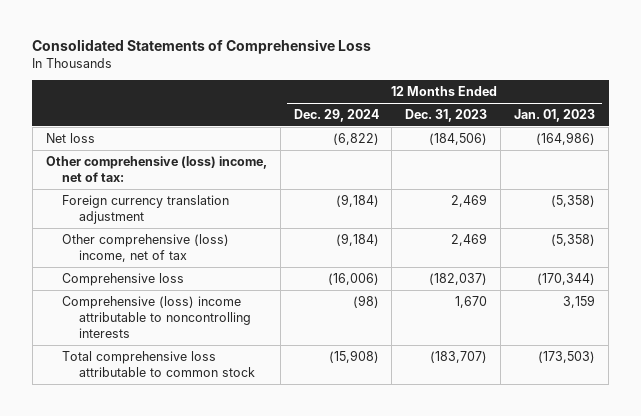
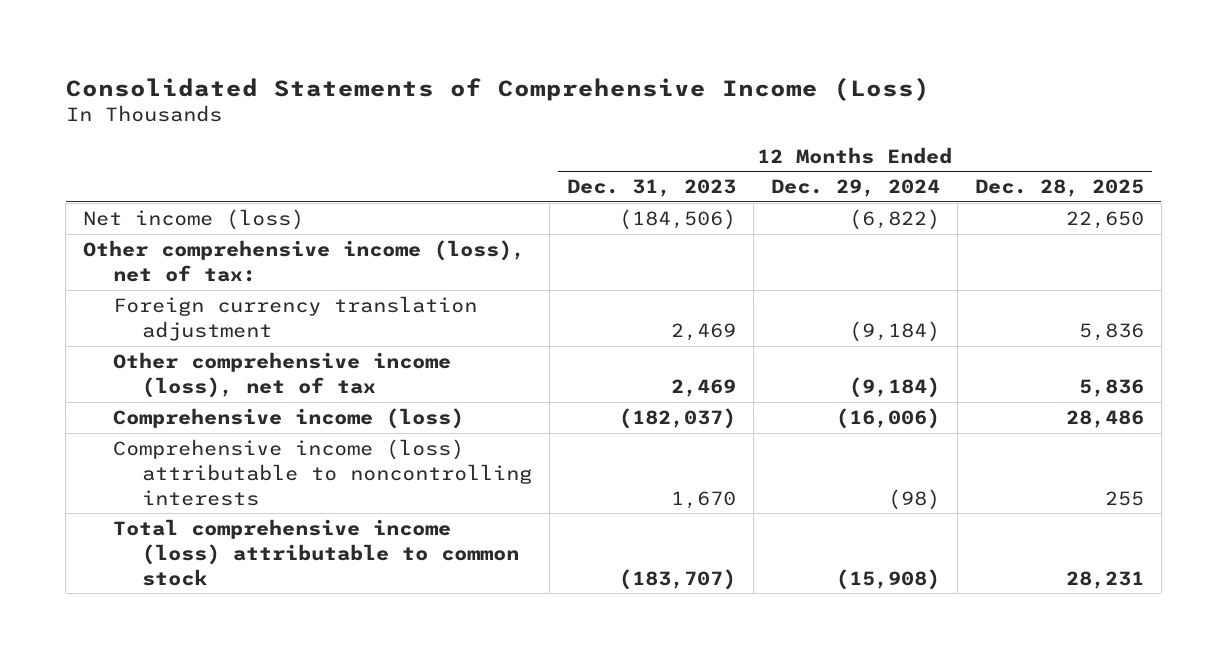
[32,39,372,55] Consolidated Statements of Comprehensive Loss -> [65,76,930,101] Consolidated Statements of Comprehensive Income (Loss)
[514,108,596,122] Jan. 01, 2023 -> none
none -> [974,179,1144,198] Dec. 28, 2025
[45,132,95,143] Net loss -> [83,209,305,231] Net income (loss)
[45,155,267,182] Other comprehensive (loss) income, net of tax: -> [83,240,526,282] Other comprehensive income (loss), net of tax:
[62,233,230,262] Other comprehensive (loss) income, net of tax -> [112,352,451,398] Other comprehensive income (loss), net of tax
[62,272,185,286] Comprehensive loss -> [112,408,464,430] Comprehensive income (loss)
[62,295,252,338] Comprehensive (loss) income attributable to noncontrolling interests -> [112,439,532,506] Comprehensive income (loss) attributable to noncontrolling interests
[62,350,256,377] Total comprehensive loss attributable to common stock -> [112,519,519,586] Total comprehensive income (loss) attributable to common stock

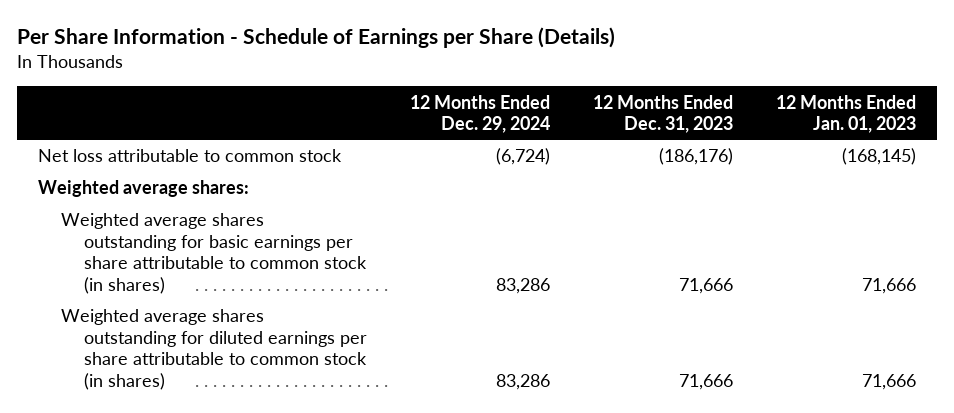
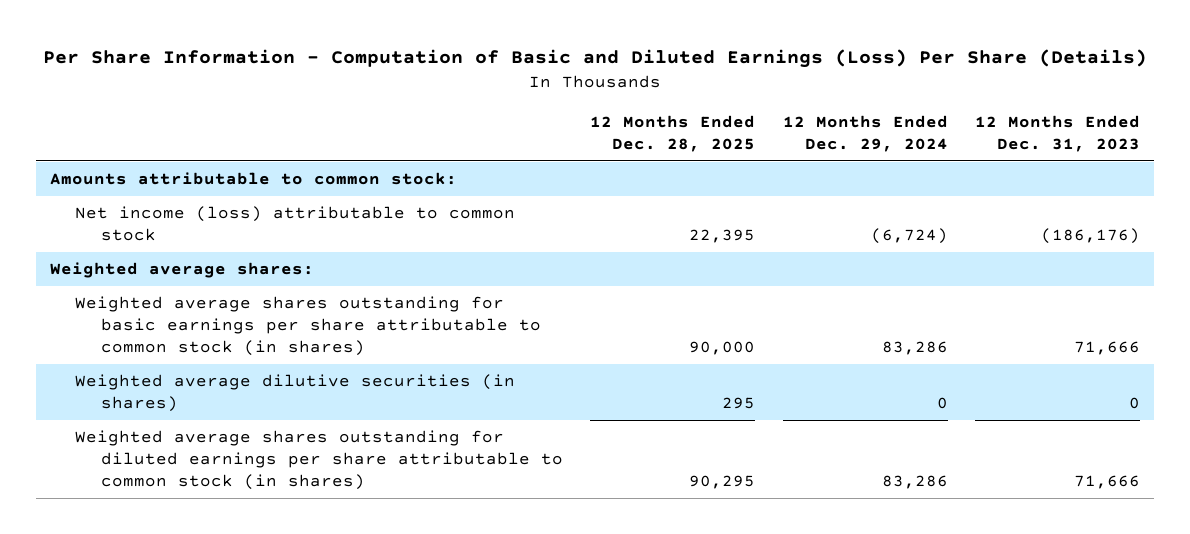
[16,27,615,49] Per Share Information - Schedule of Earnings per Share (Details) -> [43,49,1148,69] Per Share Information - Computation of Basic and Diluted Earnings (Loss) Per Share (Details)
[775,94,916,133] 12 Months Ended Jan. 01, 2023 -> none
none -> [590,114,756,152] 12 Months Ended Dec. 28, 2025
none -> [49,172,457,186] Amounts attributable to common stock:
[38,149,343,163] Net loss attributable to common stock -> [75,206,516,242] Net income (loss) attributable to common stock
none -> [75,374,516,413] Weighted average dilutive securities (in shares)

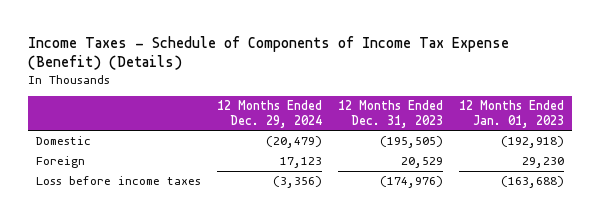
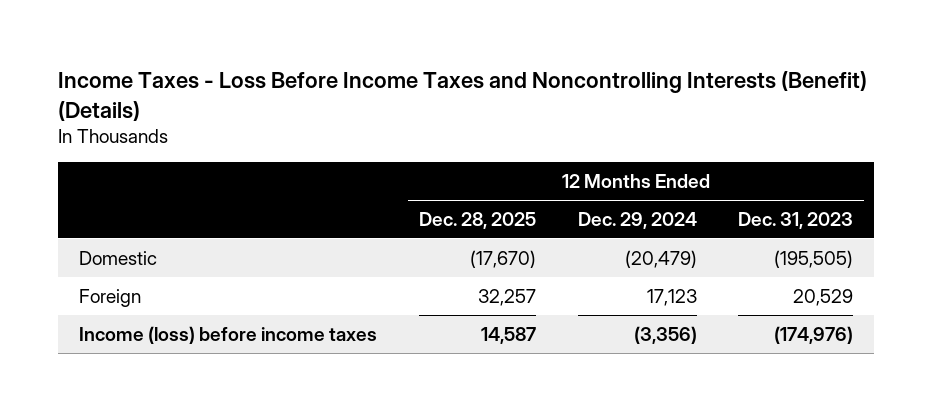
[28,35,510,70] Income Taxes - Schedule of Components of Income Tax Expense (Benefit) (Details) -> [58,70,868,121] Income Taxes - Loss Before Income Taxes and Noncontrolling Interests (Benefit) (Details)
[458,100,564,128] 12 Months Ended Jan. 01, 2023 -> none
none -> [418,211,536,229] Dec. 28, 2025
[36,176,202,186] Loss before income taxes -> [79,325,378,344] Income (loss) before income taxes

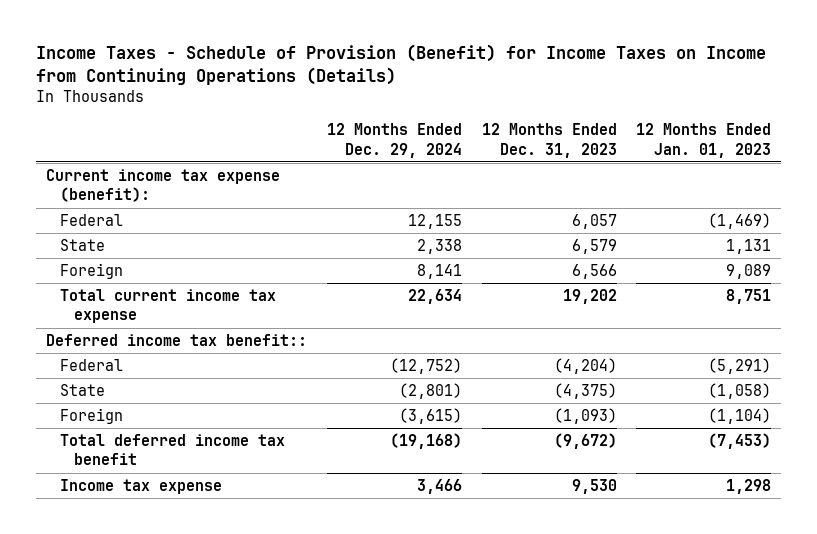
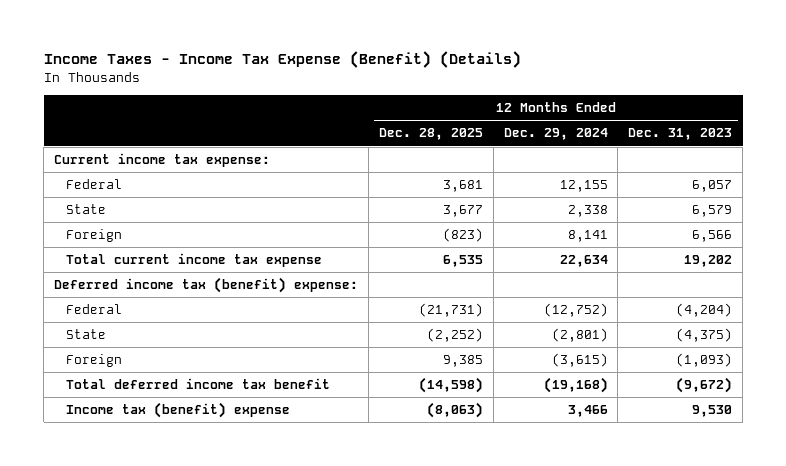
[36,44,767,86] Income Taxes - Schedule of Provision (Benefit) for Income Taxes on Income from Continuing Operations (Details) -> [43,51,521,69] Income Taxes - Income Tax Expense (Benefit) (Details)
[636,123,772,158] 12 Months Ended Jan. 01, 2023 -> none
none -> [378,128,483,141] Dec. 28, 2025
[45,169,280,203] Current income tax expense (benefit): -> [54,153,271,168] Current income tax expense:
[45,334,307,347] Deferred income tax benefit:: -> [54,277,359,294] Deferred income tax (benefit) expense:
[59,479,222,495] Income tax expense -> [66,402,291,419] Income tax (benefit) expense

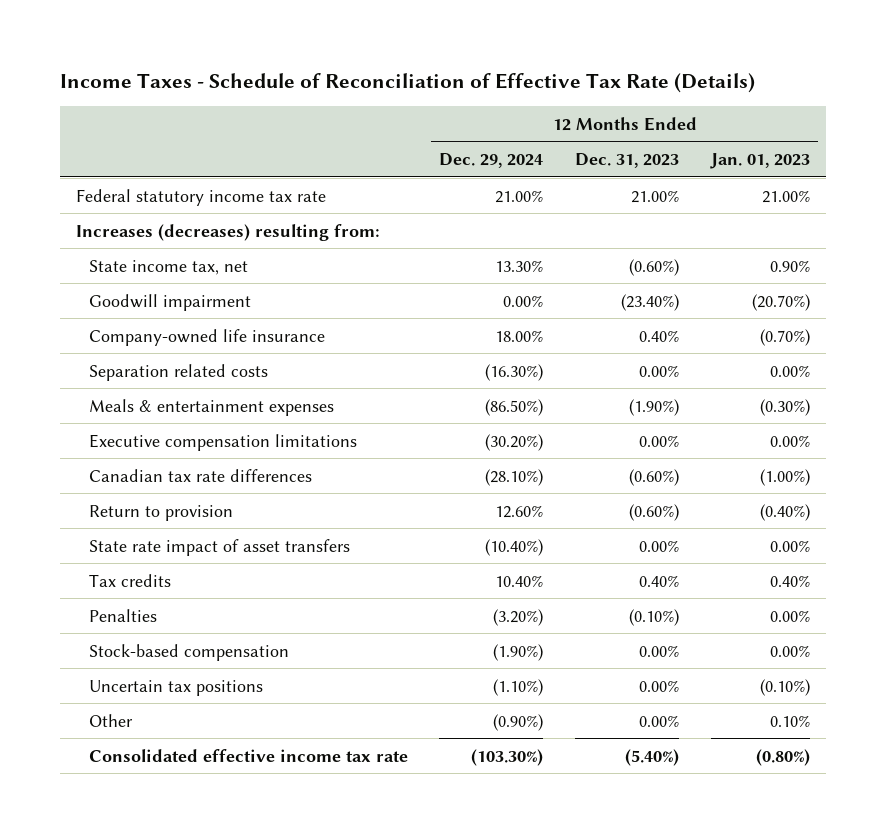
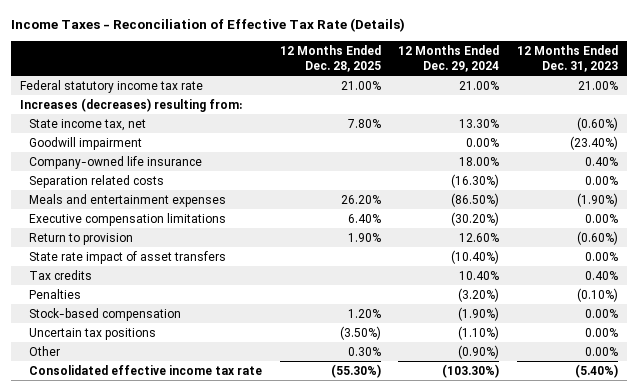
[59,72,755,93] Income Taxes - Schedule of Reconciliation of Effective Tax Rate (Details) -> [10,18,405,33] Income Taxes - Reconciliation of Effective Tax Rate (Details)
[709,153,810,170] Jan. 01, 2023 -> none
none -> [279,44,381,72] 12 Months Ended Dec. 28, 2025
[88,398,334,416] Meals & entertainment expenses -> [29,193,227,207] Meals and entertainment expenses
[88,468,312,482] Canadian tax rate differences -> none

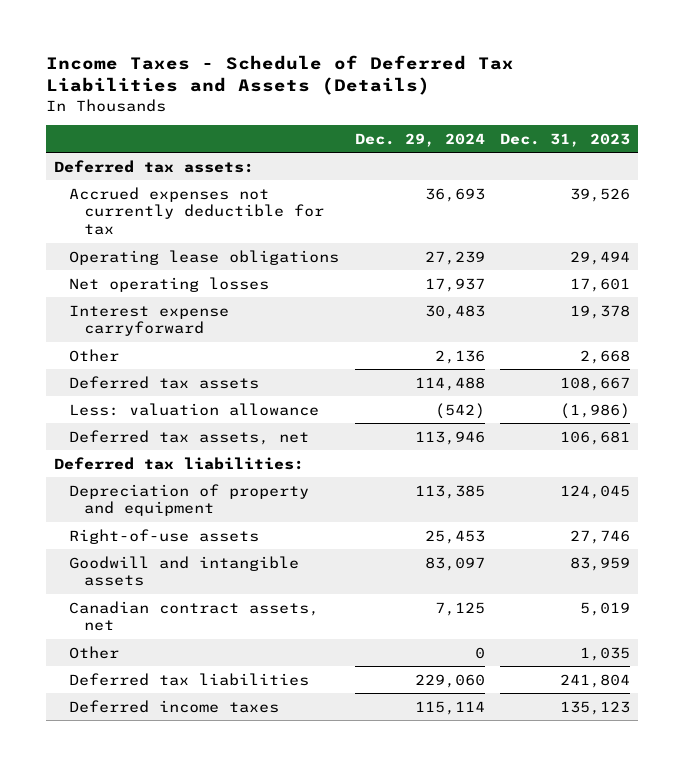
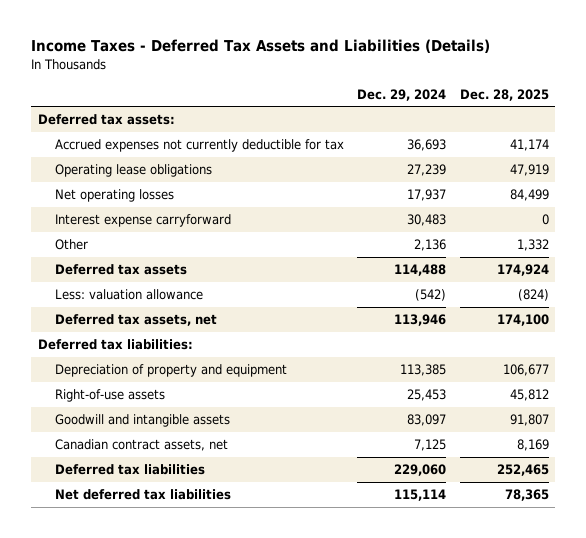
[46,54,515,96] Income Taxes - Schedule of Deferred Tax Liabilities and Assets (Details) -> [31,39,491,54] Income Taxes - Deferred Tax Assets and Liabilities (Details)
[500,132,631,147] Dec. 31, 2023 -> none
none -> [459,88,549,101] Dec. 28, 2025
[69,645,120,659] Other -> none
[69,699,280,713] Deferred income taxes -> [54,489,231,501] Net deferred tax liabilities

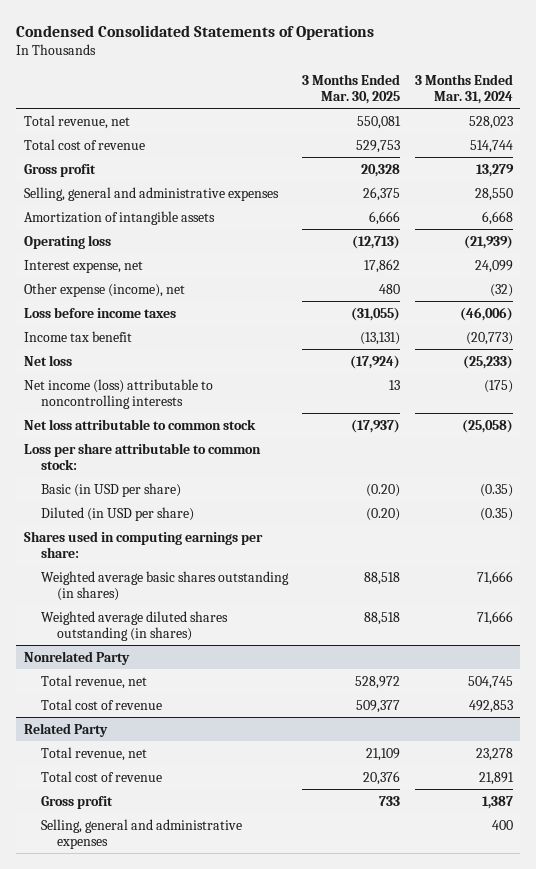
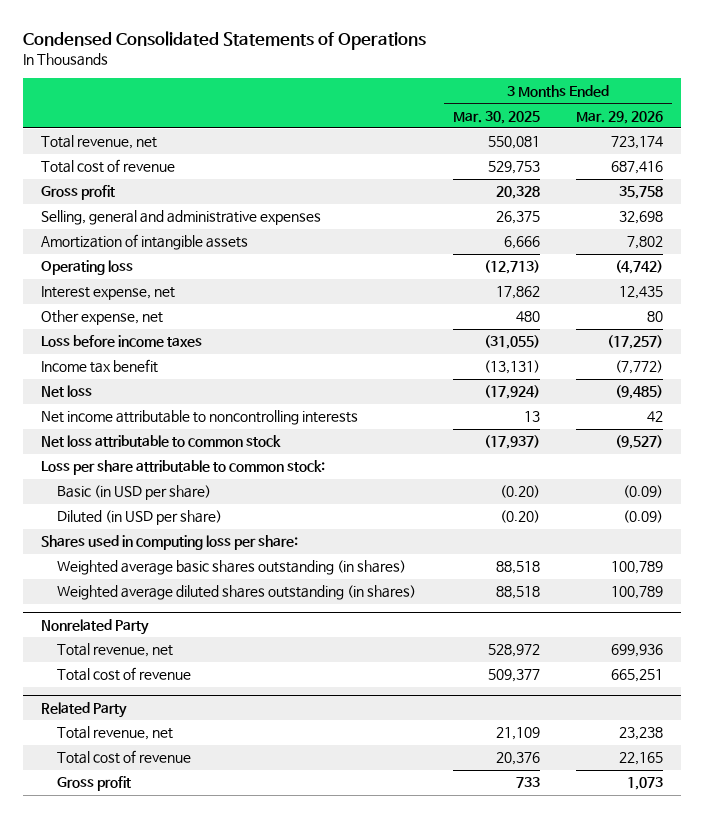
[414,73,513,104] 3 Months Ended Mar. 31, 2024 -> none
none -> [576,110,664,124] Mar. 29, 2026
[23,282,185,297] Other expense (income), net -> [41,310,164,326] Other expense, net
[23,378,213,409] Net income (loss) attributable to noncontrolling interests -> [41,410,359,426] Net income attributable to noncontrolling interests
[23,530,263,558] Shares used in computing earnings per share: -> [41,535,299,551] Shares used in computing loss per share:
[40,818,242,849] Selling, general and administrative expenses -> none

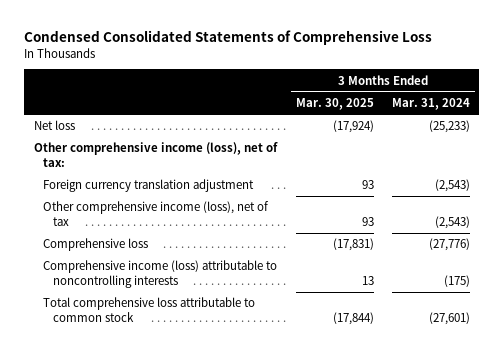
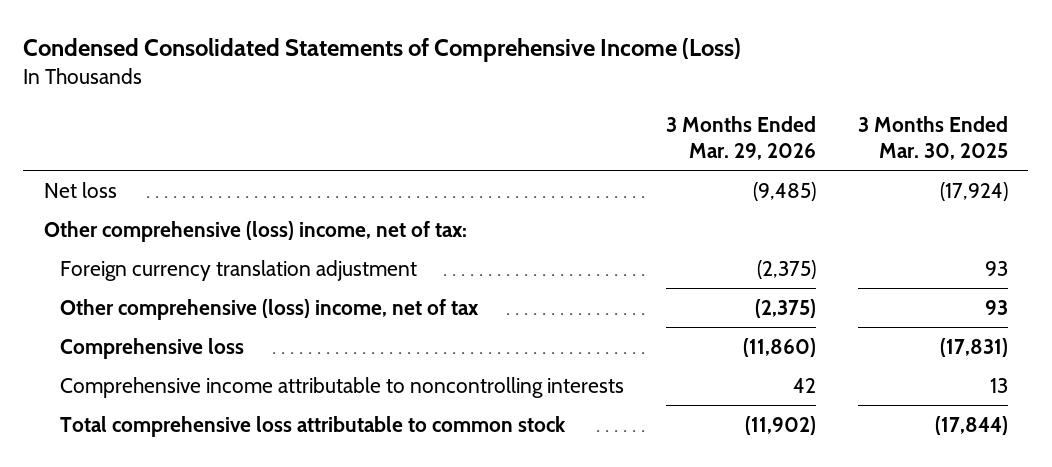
[24,30,433,46] Condensed Consolidated Statements of Comprehensive Loss -> [23,37,742,62] Condensed Consolidated Statements of Comprehensive Income (Loss)
[392,98,471,111] Mar. 31, 2024 -> none
none -> [665,115,816,161] 3 Months Ended Mar. 29, 2026
[33,142,278,167] Other comprehensive income (loss), net of tax: -> [44,220,468,242] Other comprehensive (loss) income, net of tax:
[43,201,270,226] Other comprehensive income (loss), net of tax -> [59,298,479,320] Other comprehensive (loss) income, net of tax
[43,260,278,288] Comprehensive income (loss) attributable to noncontrolling interests -> [59,376,624,398] Comprehensive income attributable to noncontrolling interests

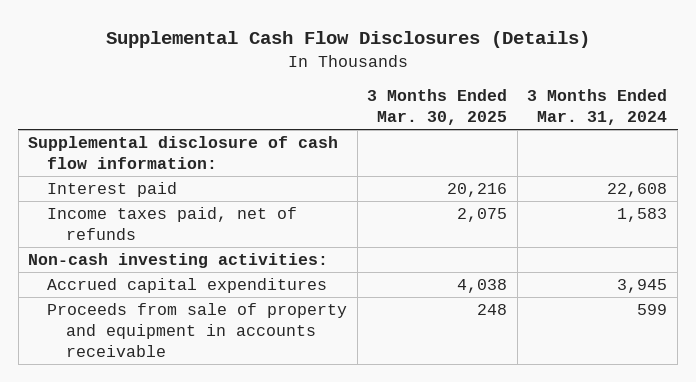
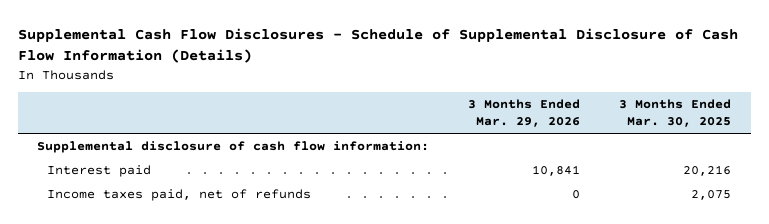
[105,31,590,49] Supplemental Cash Flow Disclosures (Details) -> [17,27,738,64] Supplemental Cash Flow Disclosures - Schedule of Supplemental Disclosure of Cash Flow Information (Details)
[527,89,668,126] 3 Months Ended Mar. 31, 2024 -> none
none -> [468,99,581,128] 3 Months Ended Mar. 29, 2026
[28,253,329,269] Non-cash investing activities: -> none
[47,278,328,294] Accrued capital expenditures -> none
[47,303,348,357] Proceeds from sale of property and equipment in accounts receivable -> none

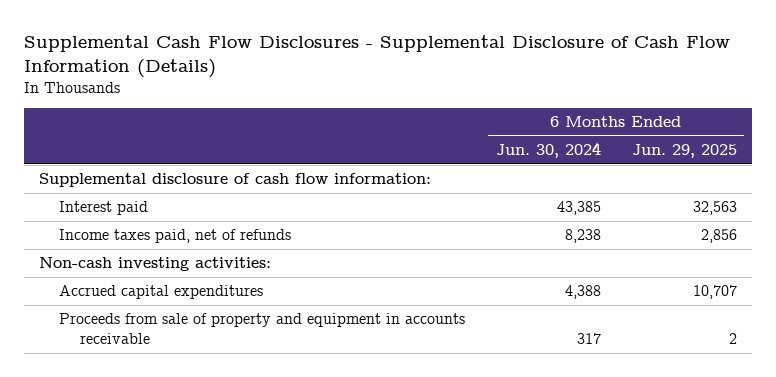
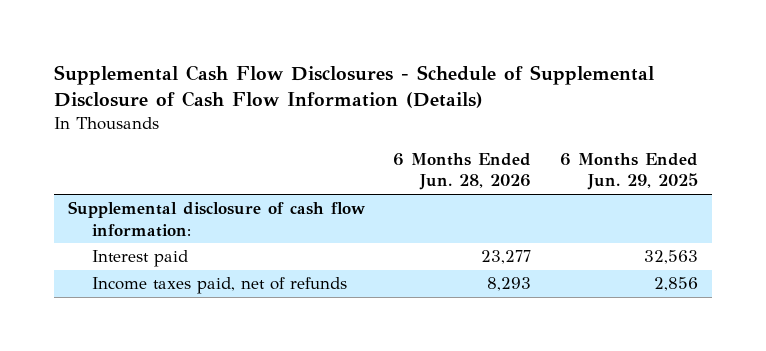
[24,34,731,78] Supplemental Cash Flow Disclosures - Supplemental Disclosure of Cash Flow Information (Details) -> [53,64,654,109] Supplemental Cash Flow Disclosures - Schedule of Supplemental Disclosure of Cash Flow Information (Details)
[496,142,602,159] Jun. 30, 2024 -> none
none -> [393,153,532,191] 6 Months Ended Jun. 28, 2026
[39,257,272,272] Non-cash investing activities: -> none
[59,285,264,300] Accrued capital expenditures -> none
[59,313,466,344] Proceeds from sale of property and equipment in accounts receivable -> none

